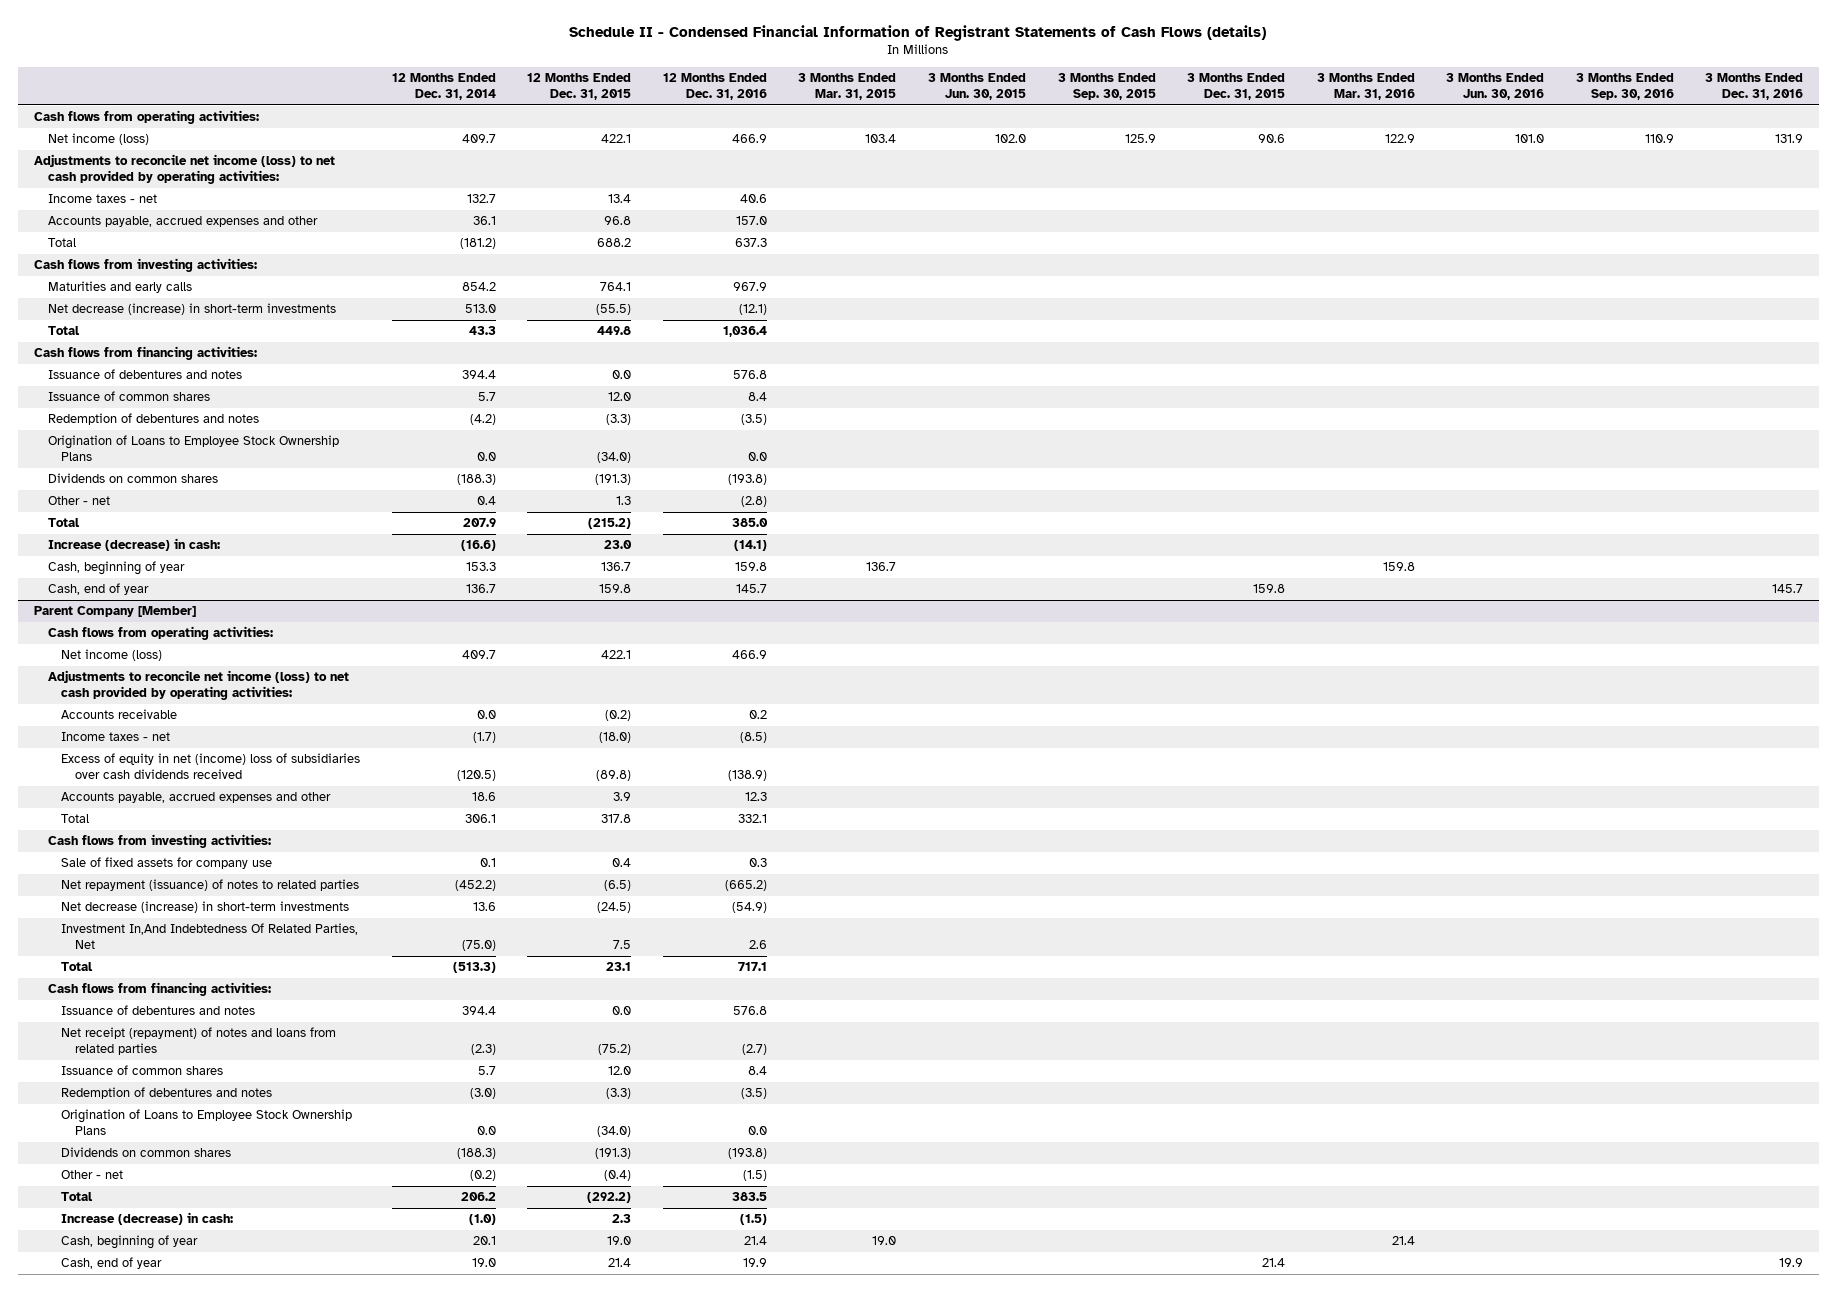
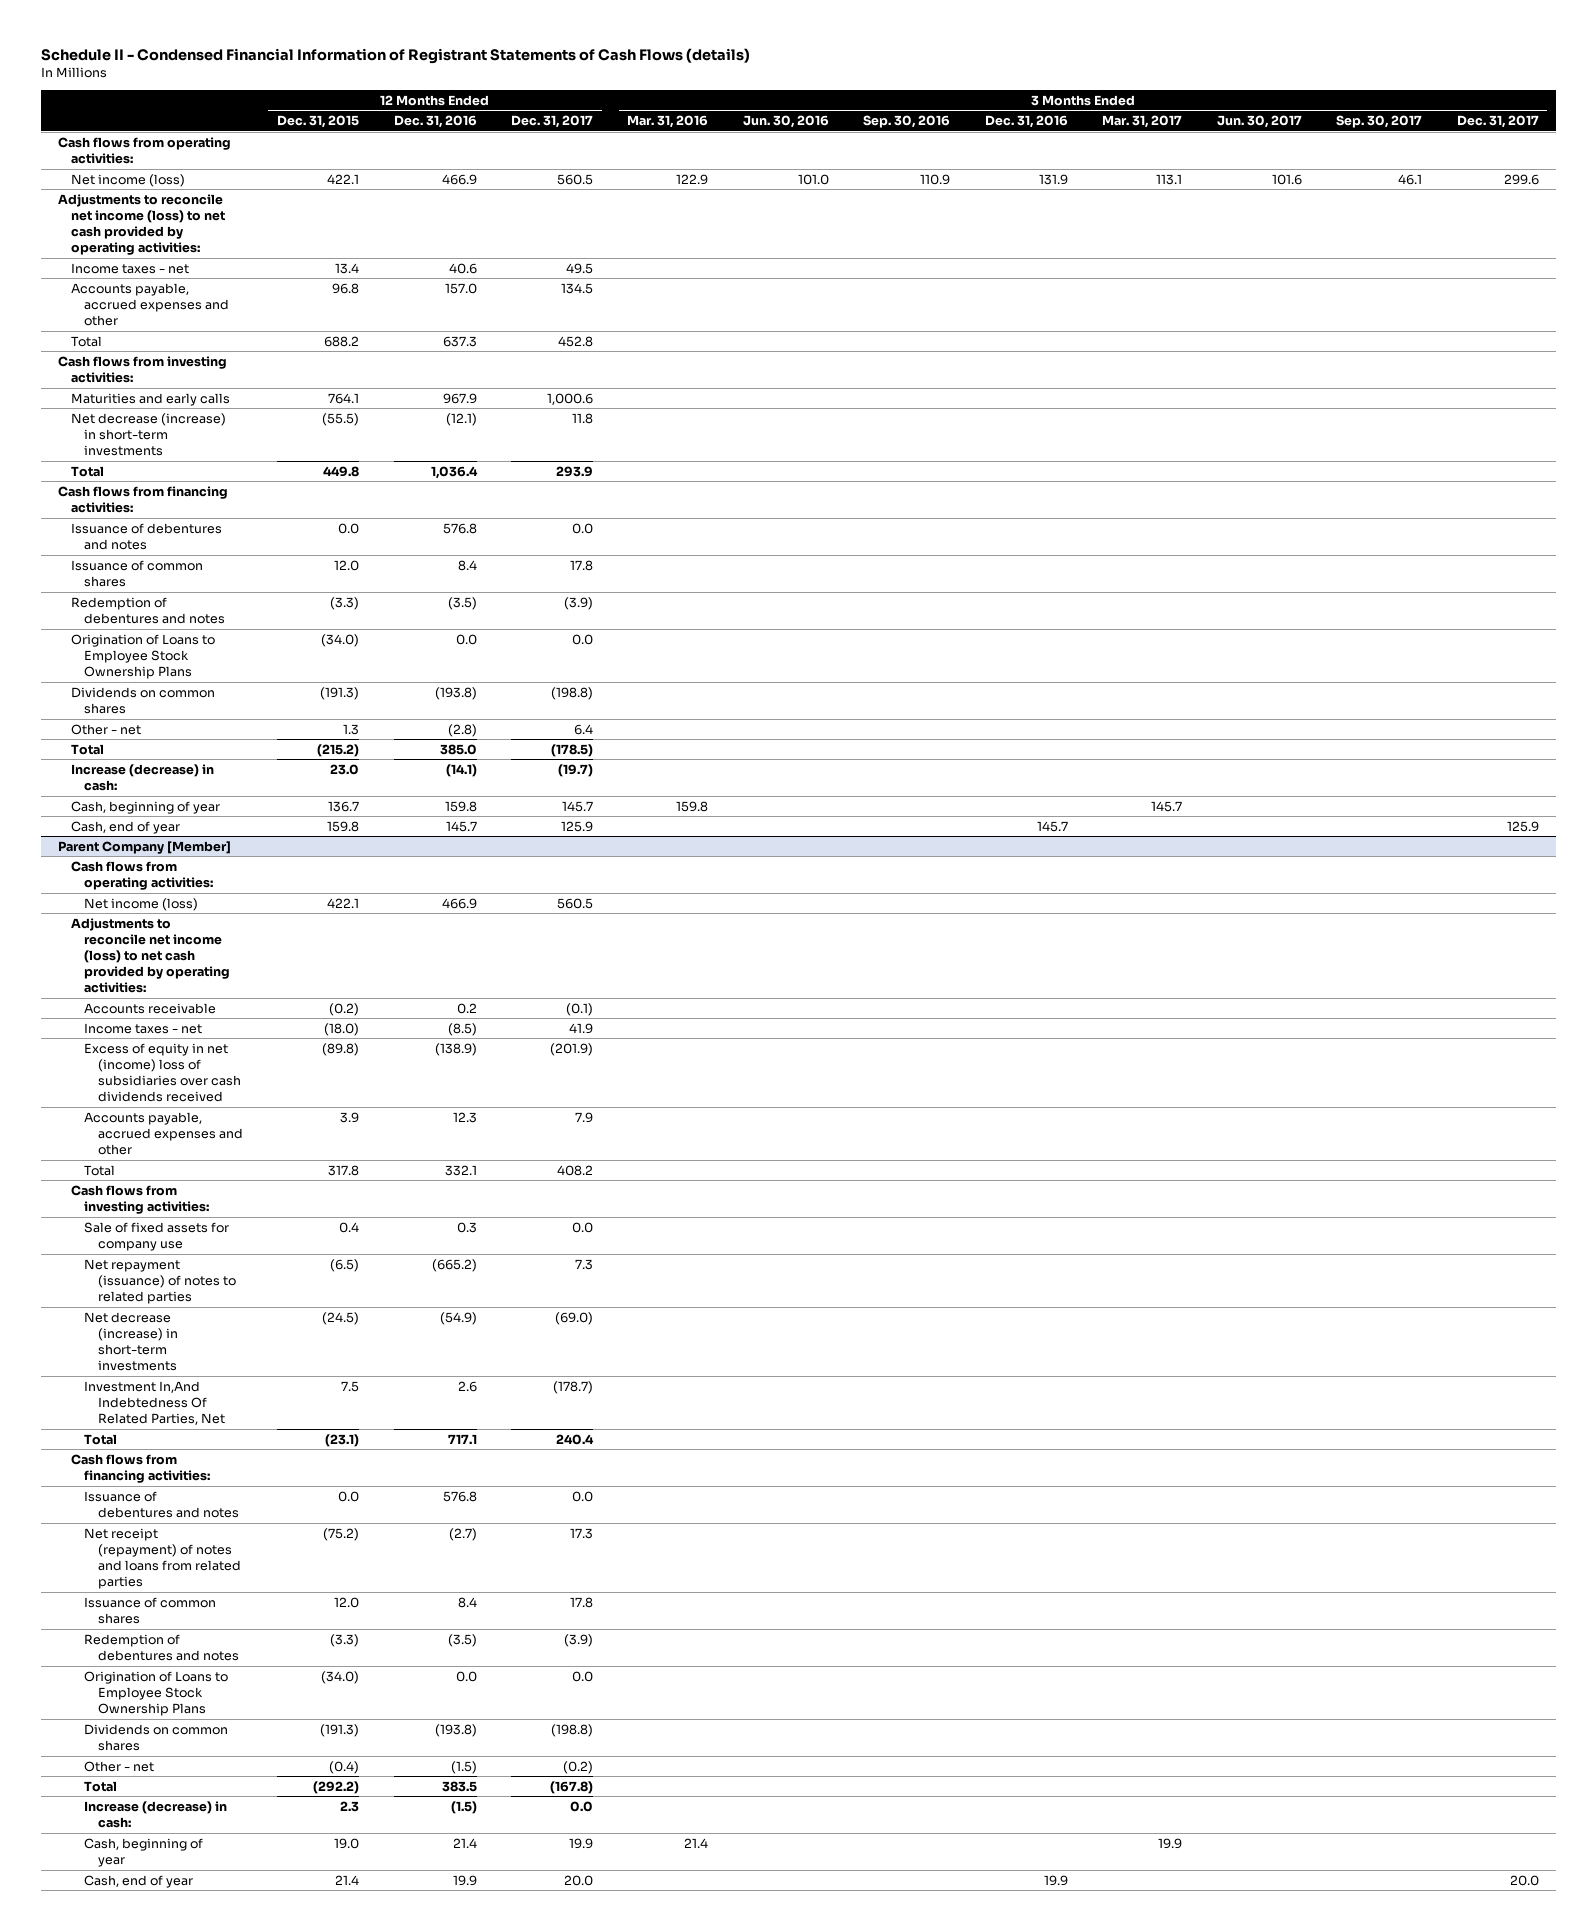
[391,73,496,101] 12 Months Ended Dec. 31, 2014 -> none
[798,73,897,101] 3 Months Ended Mar. 31, 2015 -> none
[928,73,1027,101] 3 Months Ended Jun. 30, 2015 -> none
[1057,73,1156,101] 3 Months Ended Sep. 30, 2015 -> none
[1187,73,1286,101] 3 Months Ended Dec. 31, 2015 -> none
none -> [510,115,593,129] Dec. 31, 2017
none -> [1102,115,1183,129] Mar. 31, 2017
none -> [1216,115,1302,129] Jun. 30, 2017
none -> [1336,115,1423,129] Sep. 30, 2017
none -> [1456,115,1539,129] Dec. 31, 2017
[606,962,632,972] 23.1 -> [325,1433,360,1447] (23.1)

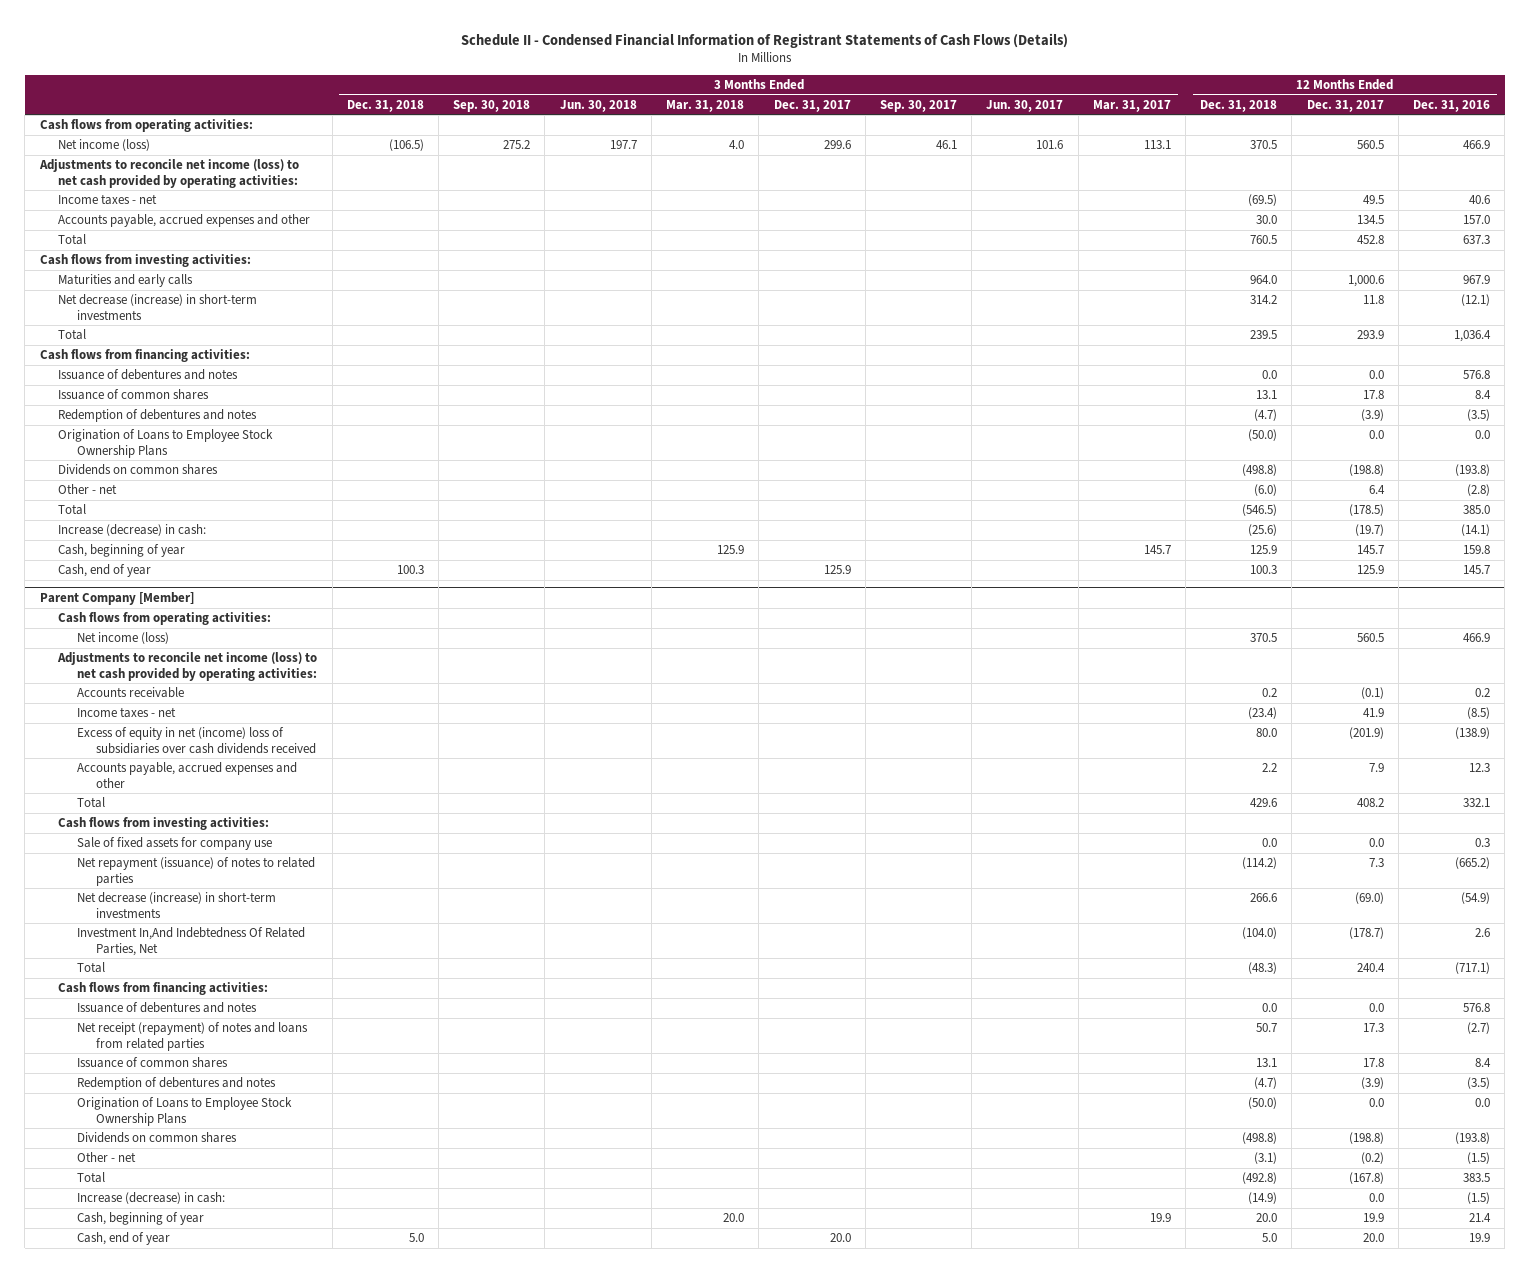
[40,48,750,65] Schedule II - Condensed Financial Information of Registrant Statements of Cash Flows (details) -> [460,32,1068,48] Schedule II - Condensed Financial Information of Registrant Statements of Cash Flows (Details)
[277,115,360,129] Dec. 31, 2015 -> none
[627,115,709,129] Mar. 31, 2016 -> none
[742,115,829,129] Jun. 30, 2016 -> none
[863,115,951,129] Sep. 30, 2016 -> none
[984,115,1068,129] Dec. 31, 2016 -> none
none -> [346,99,424,112] Dec. 31, 2018
none -> [453,99,531,112] Sep. 30, 2018
none -> [559,99,637,112] Jun. 30, 2018
none -> [666,99,745,112] Mar. 31, 2018
none -> [1200,99,1278,112] Dec. 31, 2018
[447,1433,477,1444] 717.1 -> [1455,962,1491,975] (717.1)

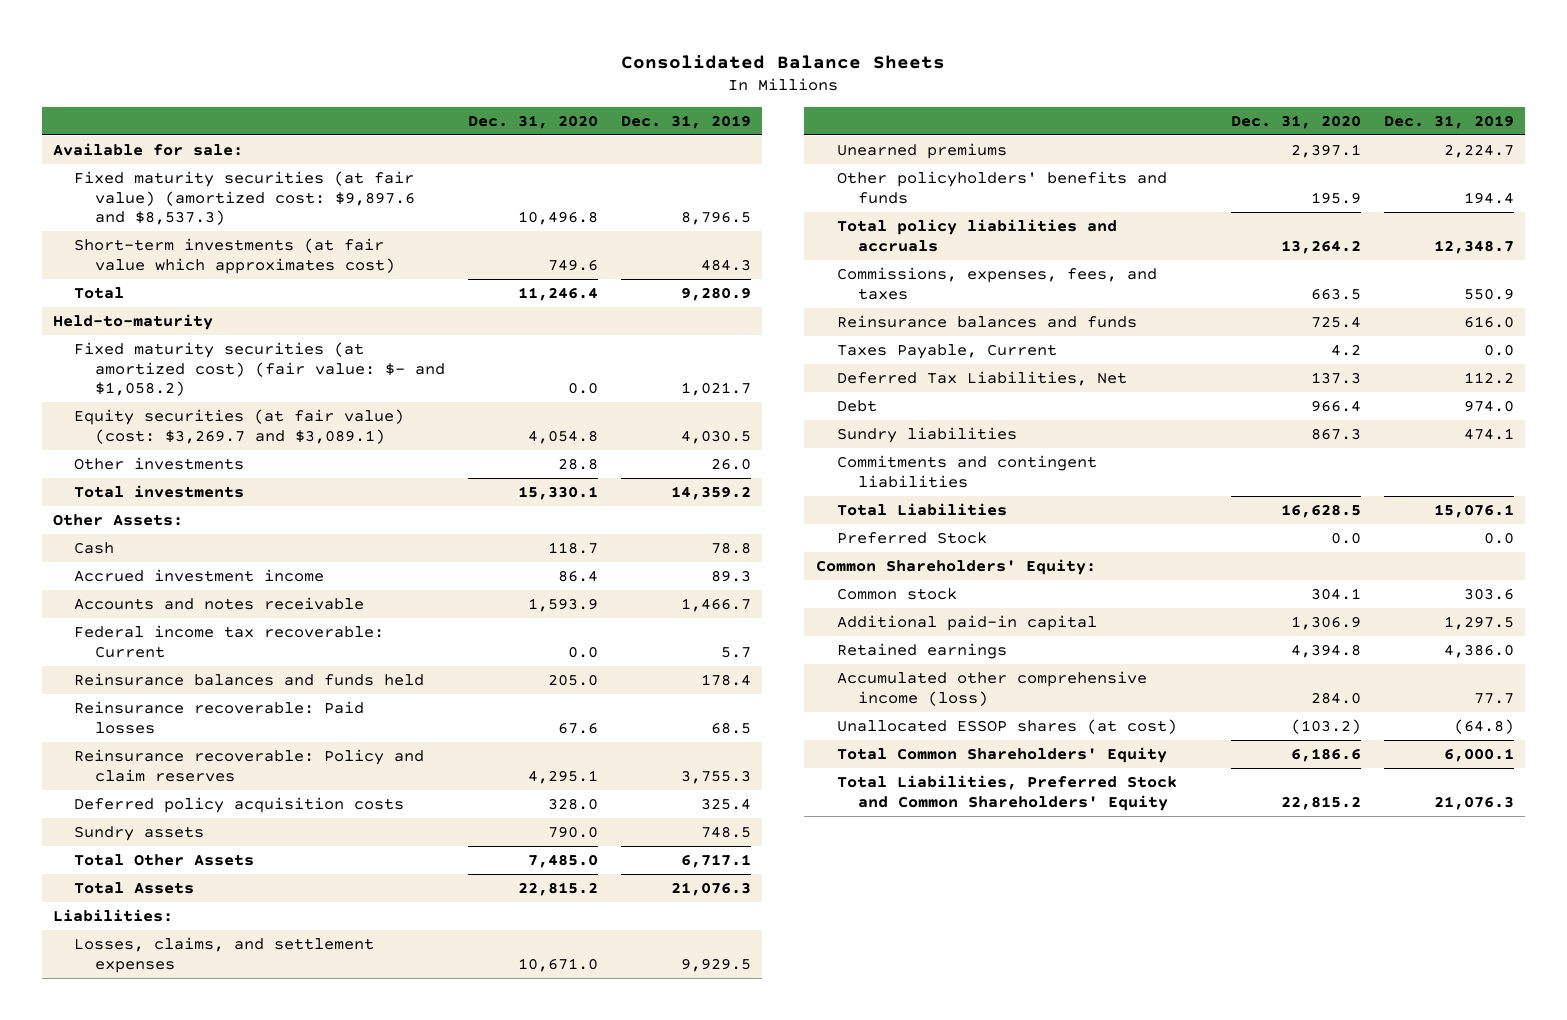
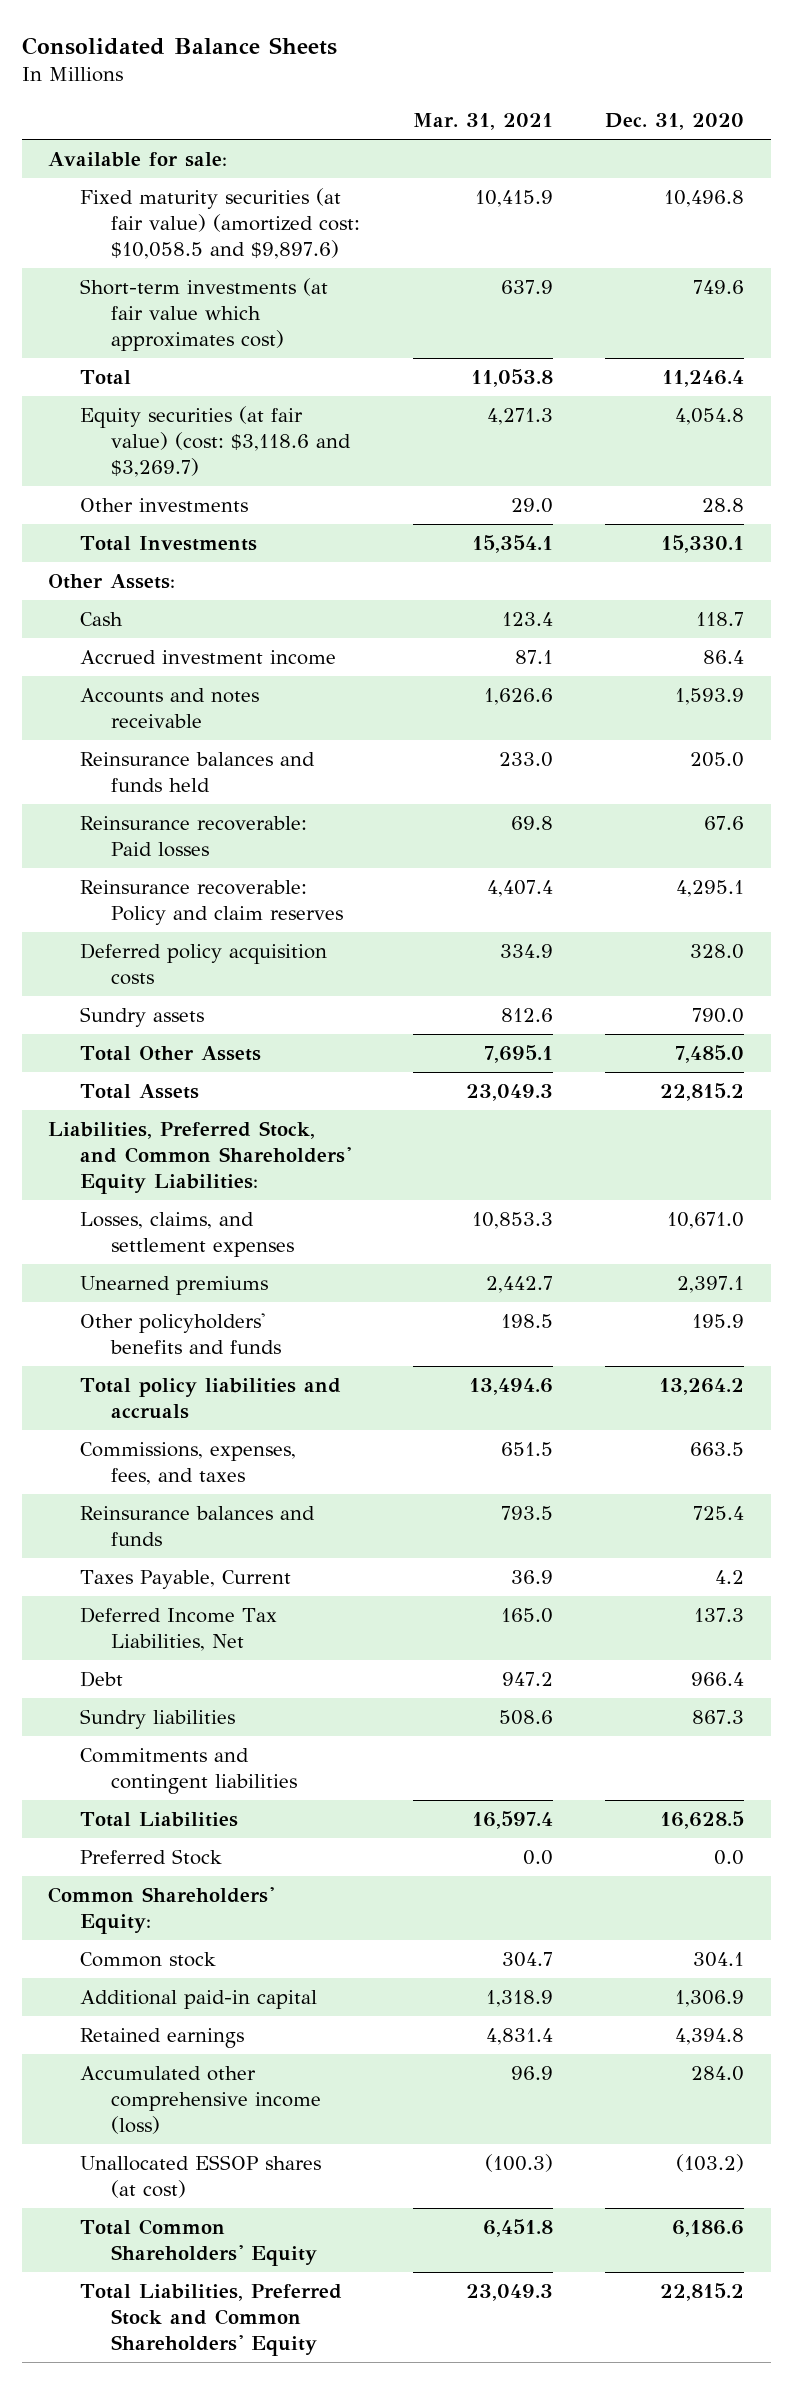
[620,114,751,129] Dec. 31, 2019 -> none
none -> [412,113,553,131] Mar. 31, 2021
[74,170,416,226] Fixed maturity securities (at fair value) (amortized cost: $9,897.6 and $8,537.3) -> [79,187,361,260] Fixed maturity securities (at fair value) (amortized cost: $10,058.5 and $9,897.6)
[53,313,214,330] Held-to-maturity -> none
[74,341,446,397] Fixed maturity securities (at amortized cost) (fair value: $- and $1,058.2) -> none
[74,408,405,444] Equity securities (at fair value) (cost: $3,269.7 and $3,089.1) -> [79,405,352,478] Equity securities (at fair value) (cost: $3,118.6 and $3,269.7)
[74,484,245,498] Total investments -> [79,535,257,551] Total Investments
[74,624,385,658] Federal income tax recoverable: Current -> none
[53,908,174,922] Liabilities: -> [48,1120,351,1195] Liabilities, Preferred Stock, and Common Shareholders' Equity Liabilities:
[836,370,1127,386] Deferred Tax Liabilities, Net -> [79,1606,277,1652] Deferred Income Tax Liabilities, Net

